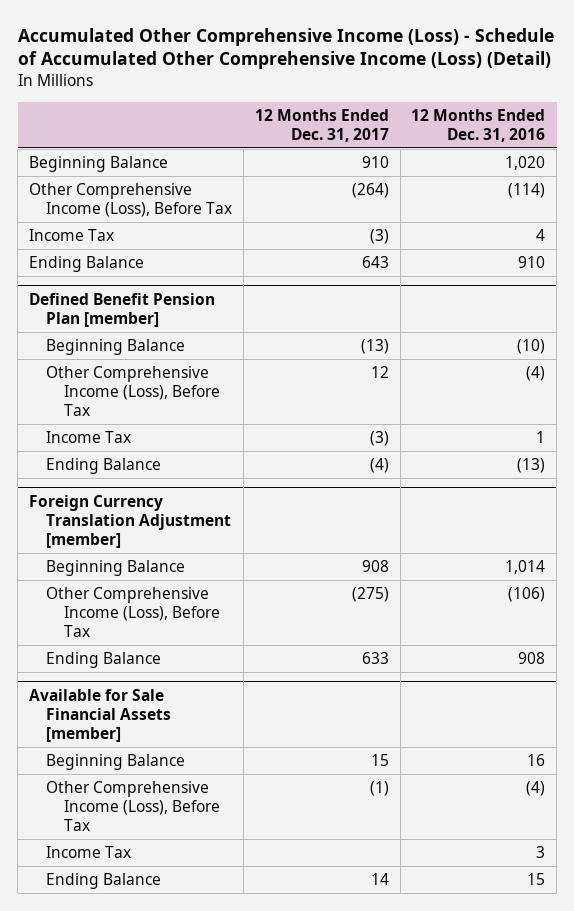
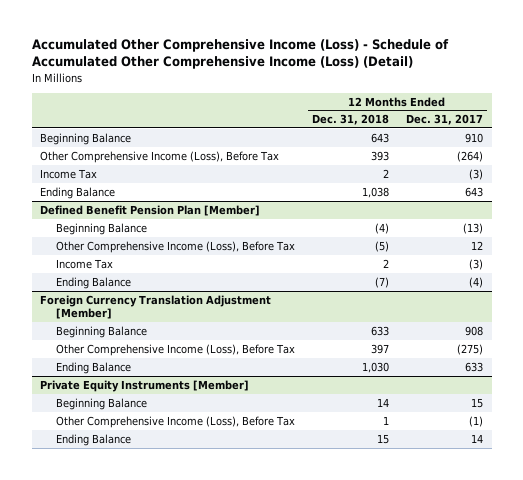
[411,108,546,142] 12 Months Ended Dec. 31, 2016 -> none
none -> [311,114,389,126] Dec. 31, 2018
[28,292,215,327] Defined Benefit Pension Plan [member] -> [40,204,261,216] Defined Benefit Pension Plan [Member]
[28,494,232,548] Foreign Currency Translation Adjustment [member] -> [40,294,272,320] Foreign Currency Translation Adjustment [Member]
[28,688,172,742] Available for Sale Financial Assets [member] -> none
none -> [40,379,250,392] Private Equity Instruments [Member]
[46,846,132,859] Income Tax -> none

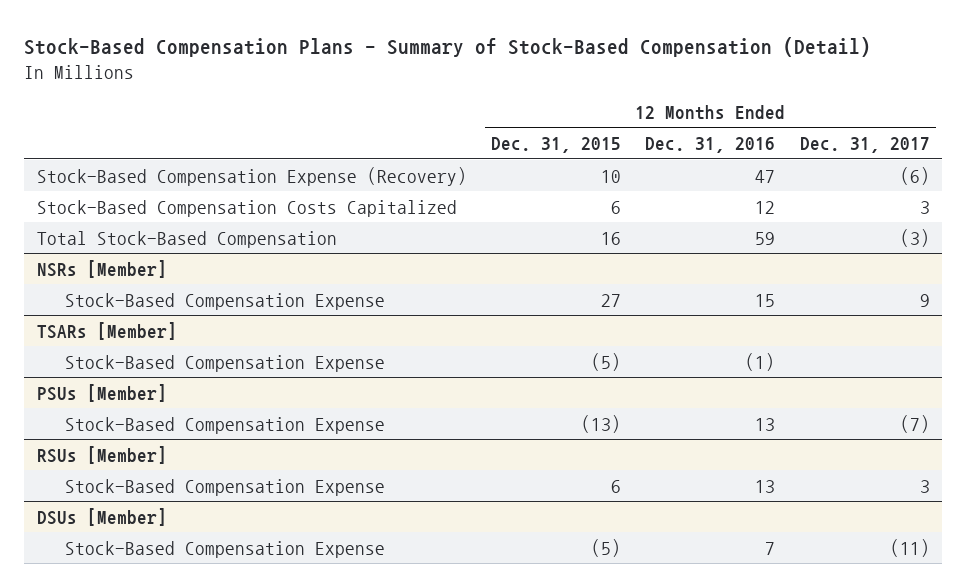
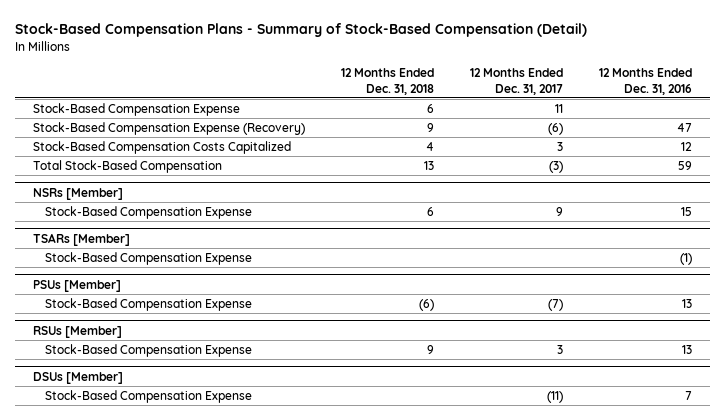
[490,137,621,154] Dec. 31, 2015 -> none
none -> [341,67,435,95] 12 Months Ended Dec. 31, 2018
none -> [33,102,241,116] Stock-Based Compensation Expense

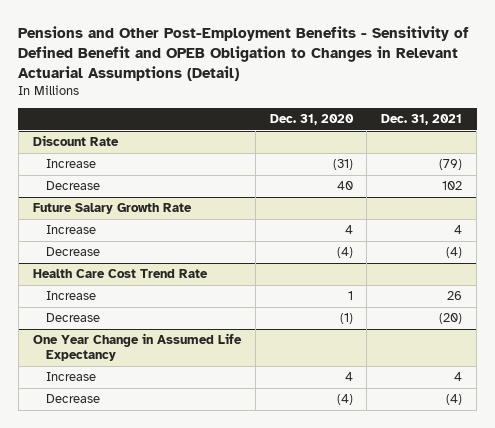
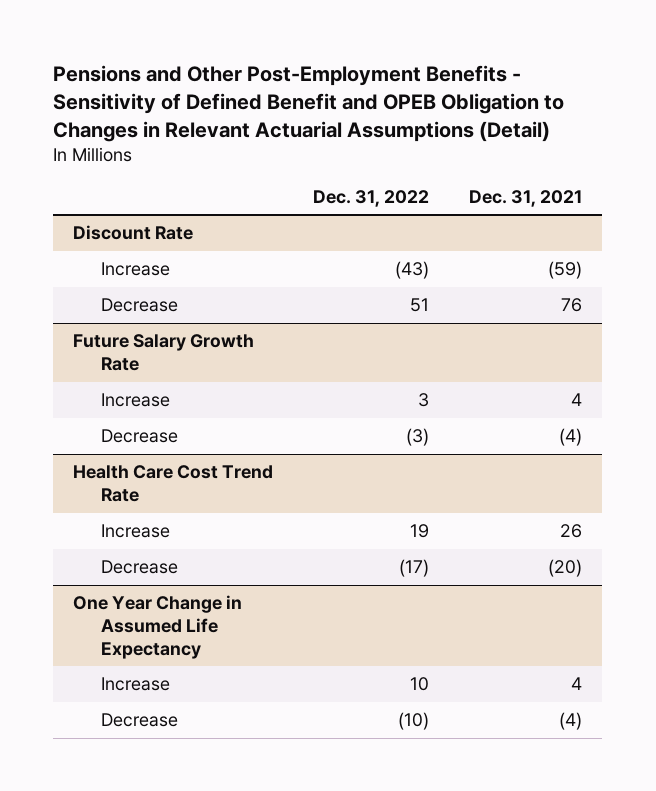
[269,114,354,126] Dec. 31, 2020 -> none
none -> [313,189,430,207] Dec. 31, 2022
[439,159,463,171] (79) -> [548,261,583,280] (59)
[442,181,463,191] 102 -> [561,298,583,313] 76

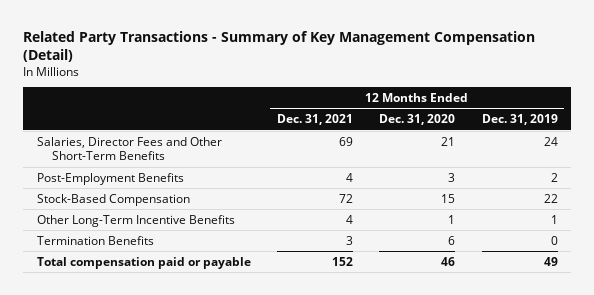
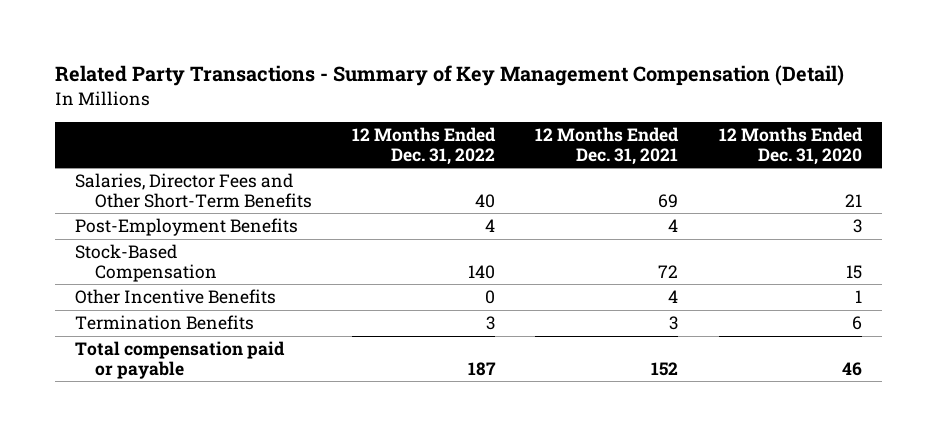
[481,114,558,126] Dec. 31, 2019 -> none
none -> [351,126,496,165] 12 Months Ended Dec. 31, 2022
[36,214,235,227] Other Long-Term Incentive Benefits -> [74,289,276,305] Other Incentive Benefits

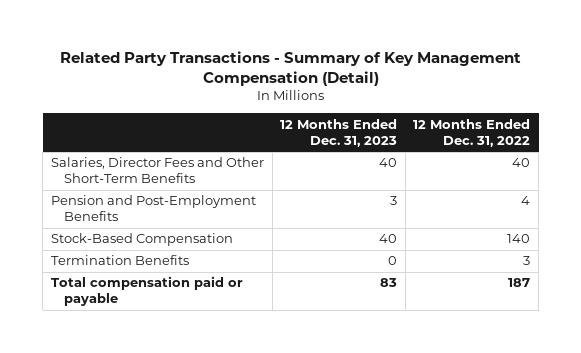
[535,126,680,165] 12 Months Ended Dec. 31, 2021 -> none
[718,126,863,165] 12 Months Ended Dec. 31, 2020 -> none
none -> [280,118,398,147] 12 Months Ended Dec. 31, 2023
[74,218,298,237] Post-Employment Benefits -> [50,195,256,222] Pension and Post-Employment Benefits
[74,289,276,305] Other Incentive Benefits -> none

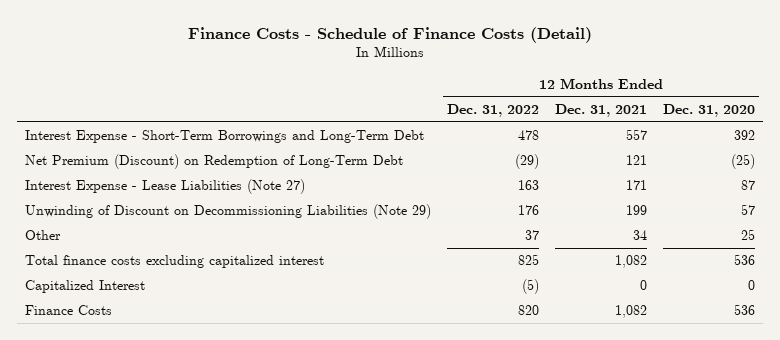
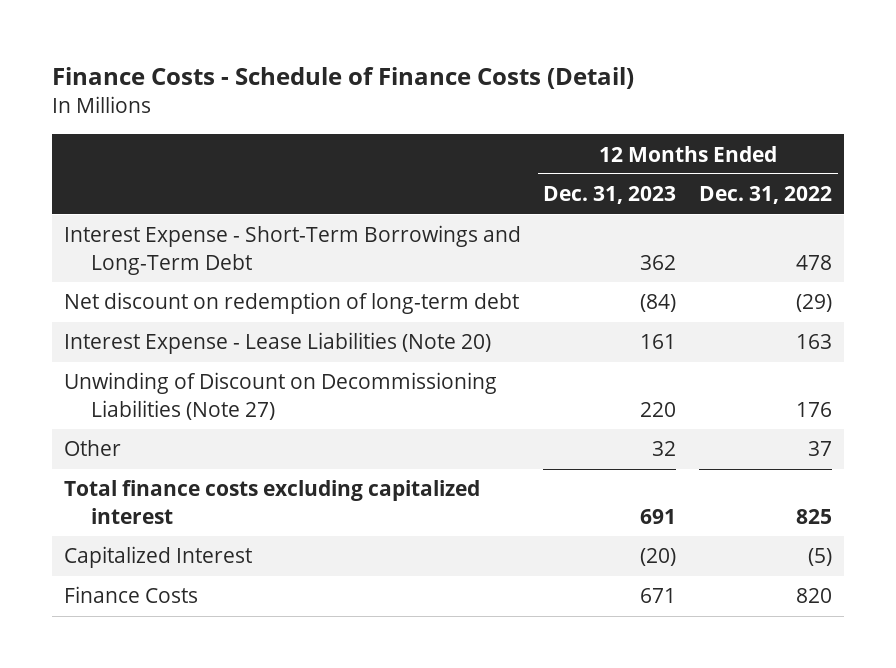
[554,104,647,118] Dec. 31, 2021 -> none
[662,104,755,118] Dec. 31, 2020 -> none
none -> [543,186,677,205] Dec. 31, 2023
[25,154,404,170] Net Premium (Discount) on Redemption of Long-Term Debt -> [63,292,519,315] Net discount on redemption of long-term debt
[25,179,306,195] Interest Expense - Lease Liabilities (Note 27) -> [63,332,491,355] Interest Expense - Lease Liabilities (Note 20)
[25,204,432,220] Unwinding of Discount on Decommissioning Liabilities (Note 29) -> [63,372,497,420] Unwinding of Discount on Decommissioning Liabilities (Note 27)

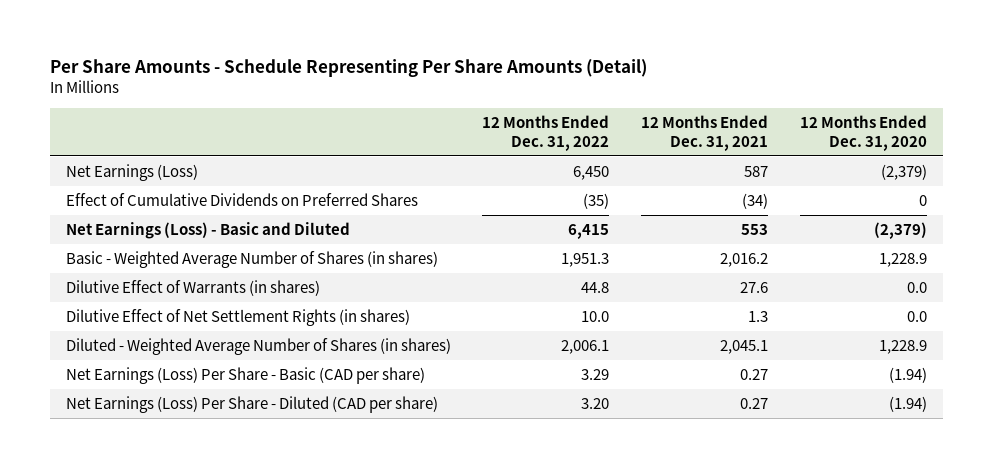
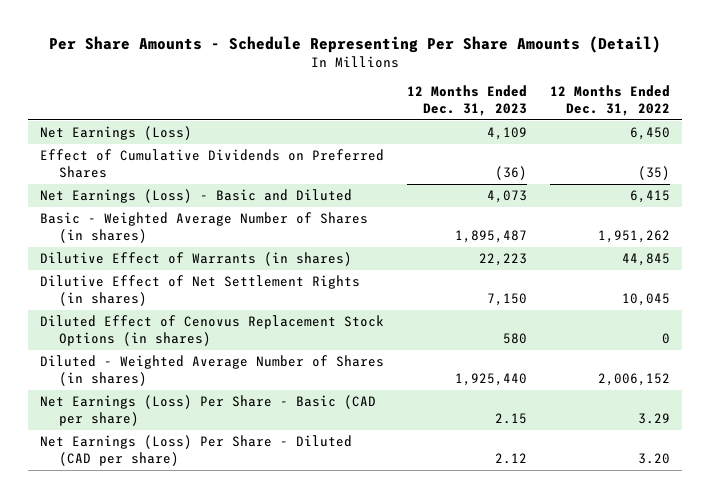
[641,114,769,151] 12 Months Ended Dec. 31, 2021 -> none
[799,114,927,151] 12 Months Ended Dec. 31, 2020 -> none
none -> [406,85,527,117] 12 Months Ended Dec. 31, 2023
[561,252,610,267] 1,951.3 -> [597,230,670,244] 1,951,262
[581,281,610,293] 44.8 -> [621,253,670,267] 44,845
[581,310,610,322] 10.0 -> [621,293,670,307] 10,045
none -> [39,315,384,347] Diluted Effect of Cenovus Replacement Stock Options (in shares)
[561,339,610,354] 2,006.1 -> [597,373,670,387] 2,006,152

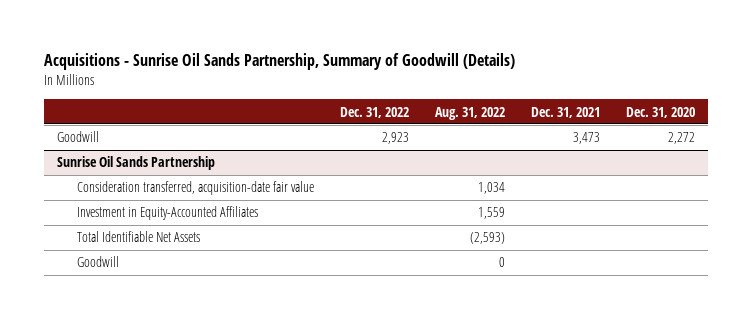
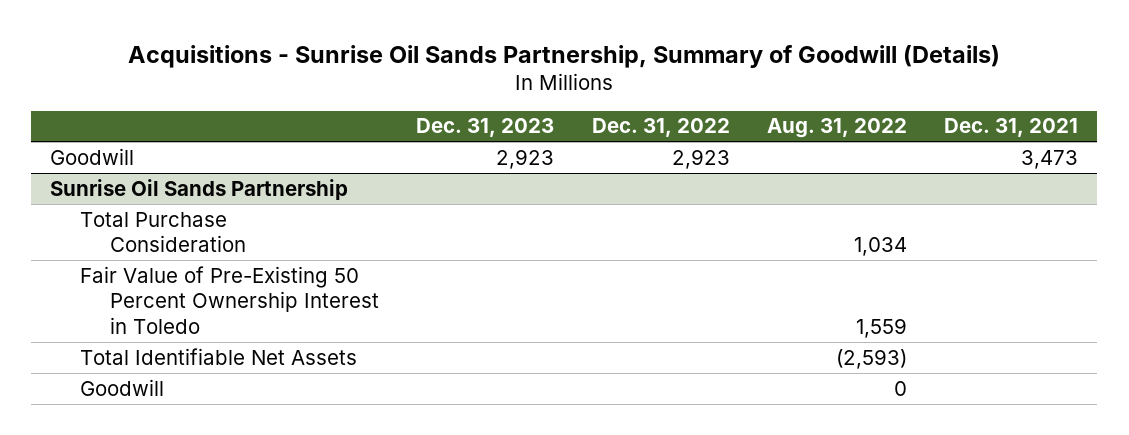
[626,106,696,118] Dec. 31, 2020 -> none
none -> [416,118,555,138] Dec. 31, 2023
[77,181,315,196] Consideration transferred, acquisition-date fair value -> [80,211,246,253] Total Purchase Consideration
[77,206,259,221] Investment in Equity-Accounted Affiliates -> [80,265,379,334] Fair Value of Pre-Existing 50 Percent Ownership Interest in Toledo

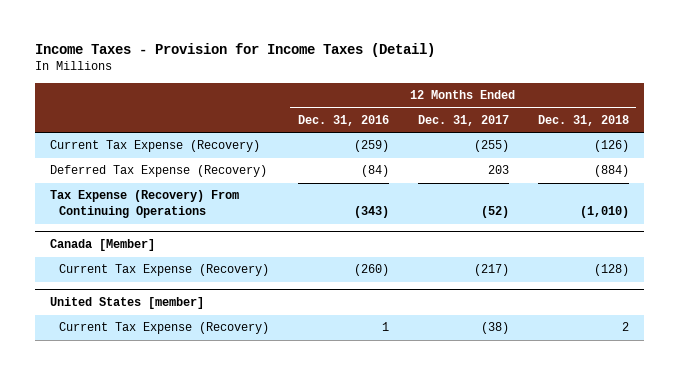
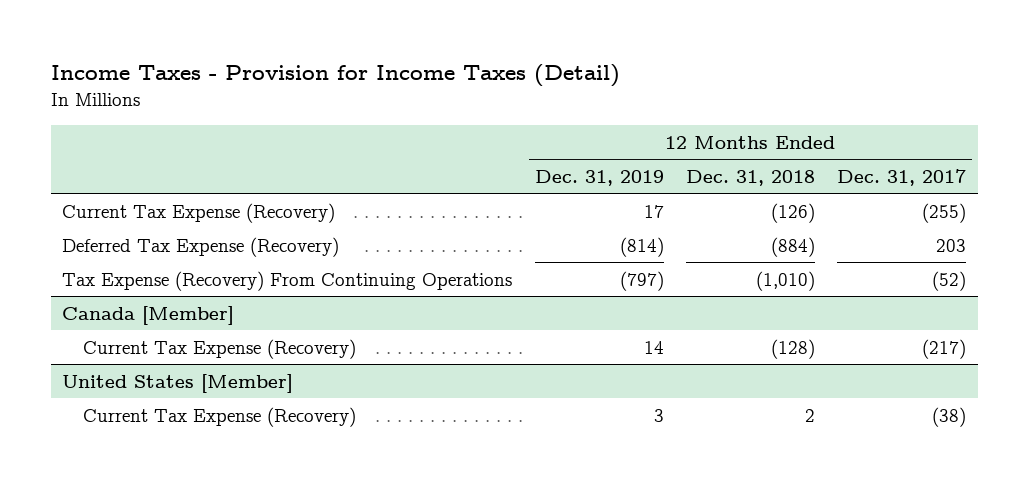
[297,114,389,126] Dec. 31, 2016 -> none
none -> [534,169,664,186] Dec. 31, 2019
[49,297,204,310] United States [member] -> [62,373,294,393] United States [Member]

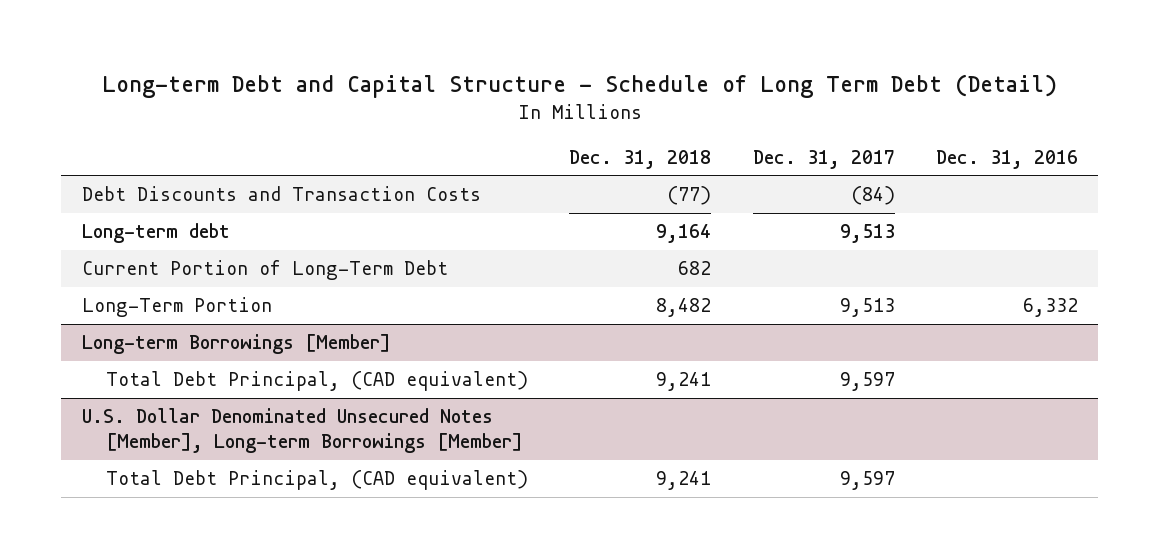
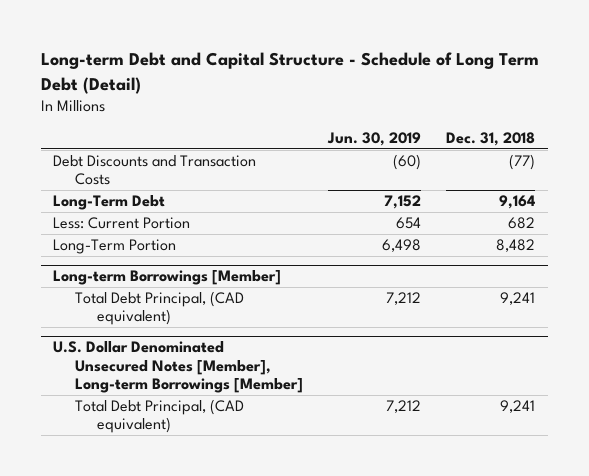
[752,149,895,169] Dec. 31, 2017 -> none
[935,149,1078,169] Dec. 31, 2016 -> none
none -> [327,131,422,146] Jun. 30, 2019
[81,223,230,244] Long-term debt -> [53,195,166,211] Long-Term Debt
[81,260,448,281] Current Portion of Long-Term Debt -> [53,217,191,230] Less: Current Portion

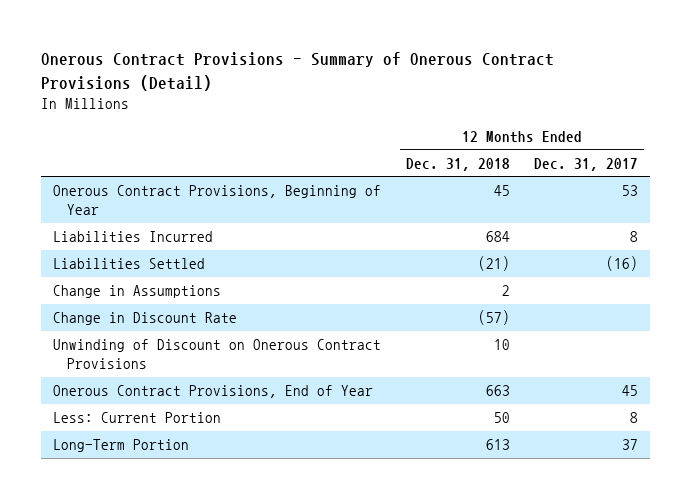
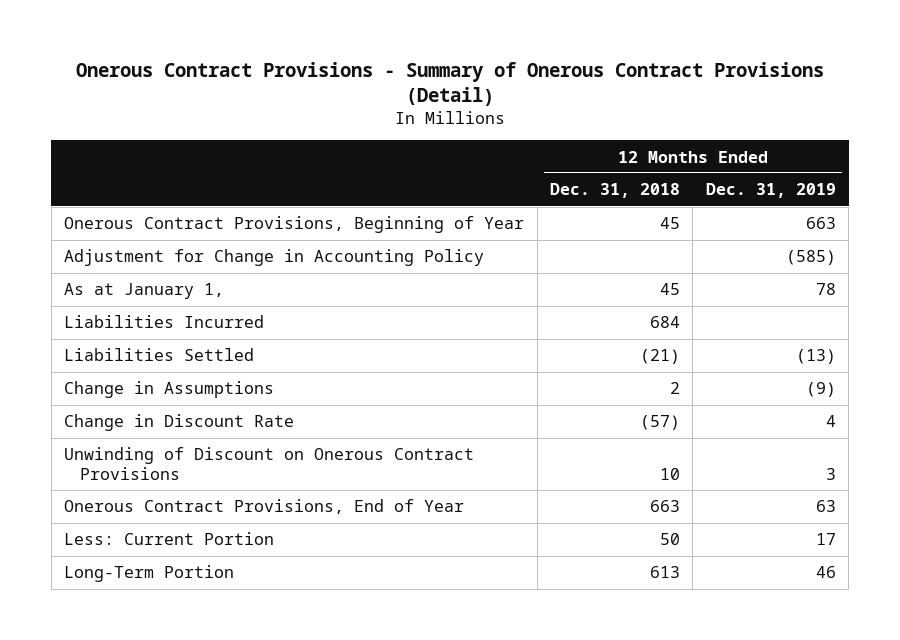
[534,157,639,171] Dec. 31, 2017 -> none
none -> [705,183,836,199] Dec. 31, 2019
none -> [64,249,485,267] Adjustment for Change in Accounting Policy
none -> [64,283,225,300] As at January 1,

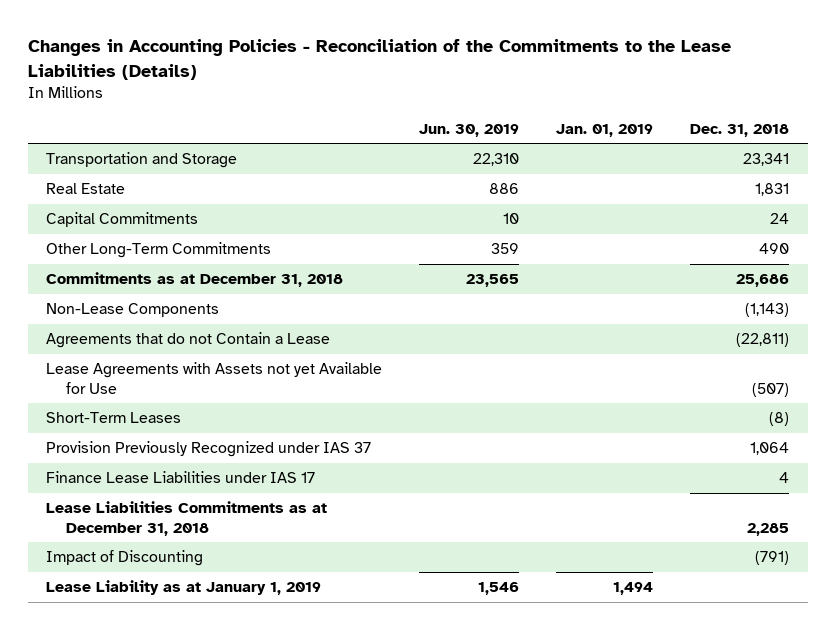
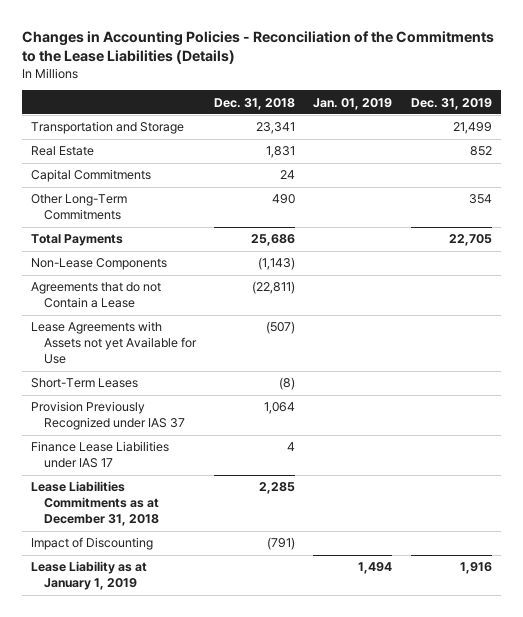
[419,123,520,137] Jun. 30, 2019 -> none
none -> [410,97,492,110] Dec. 31, 2019
[46,272,344,288] Commitments as at December 31, 2018 -> [31,234,124,247] Total Payments

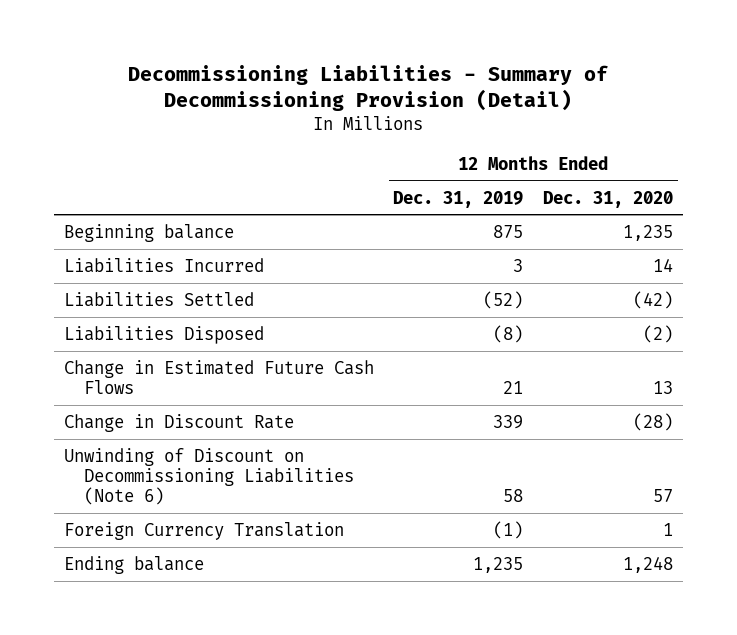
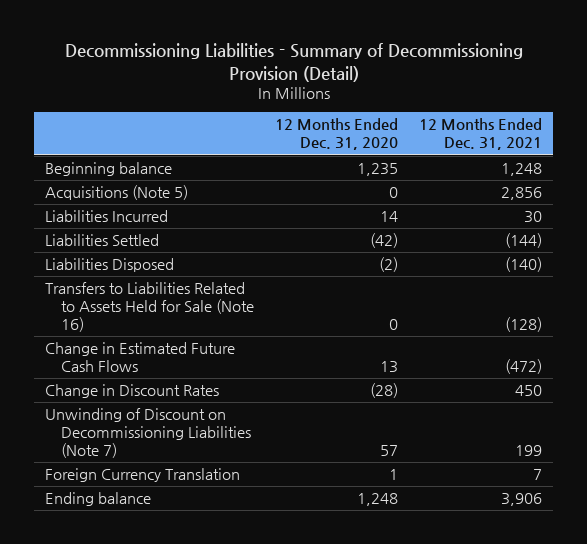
[393,190,524,208] Dec. 31, 2019 -> none
none -> [419,118,543,151] 12 Months Ended Dec. 31, 2021
none -> [44,185,188,201] Acquisitions (Note 5)
none -> [44,282,254,333] Transfers to Liabilities Related to Assets Held for Sale (Note 16)
[63,413,294,432] Change in Discount Rate -> [44,384,219,399] Change in Discount Rates
[63,447,354,505] Unwinding of Discount on Decommissioning Liabilities (Note 6) -> [44,408,251,459] Unwinding of Discount on Decommissioning Liabilities (Note 7)

